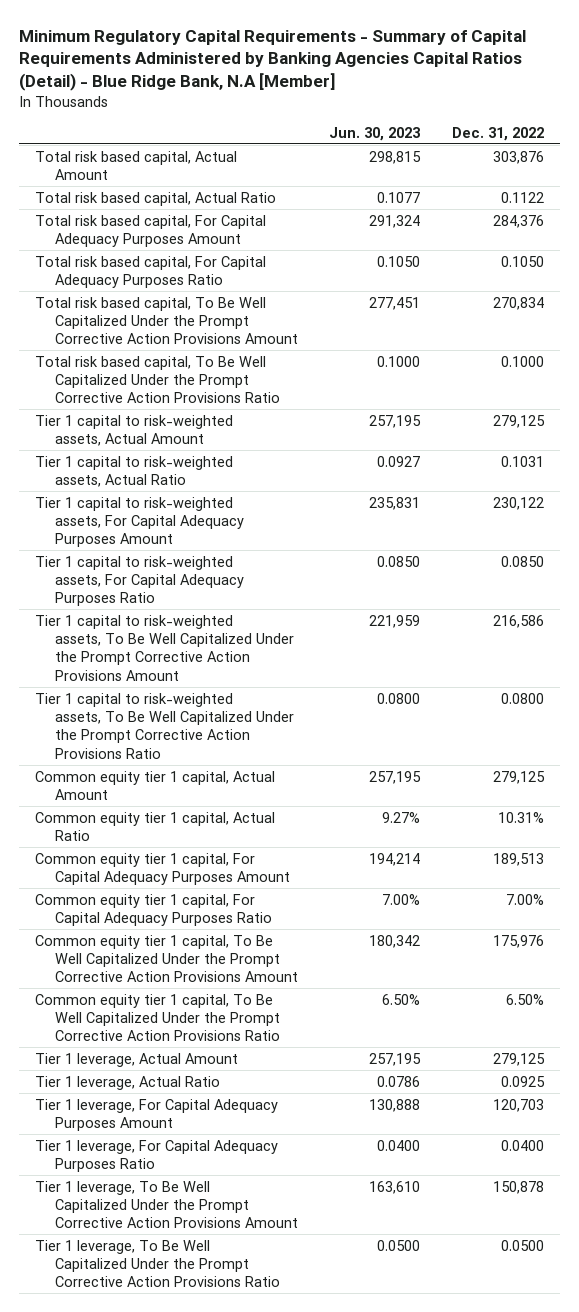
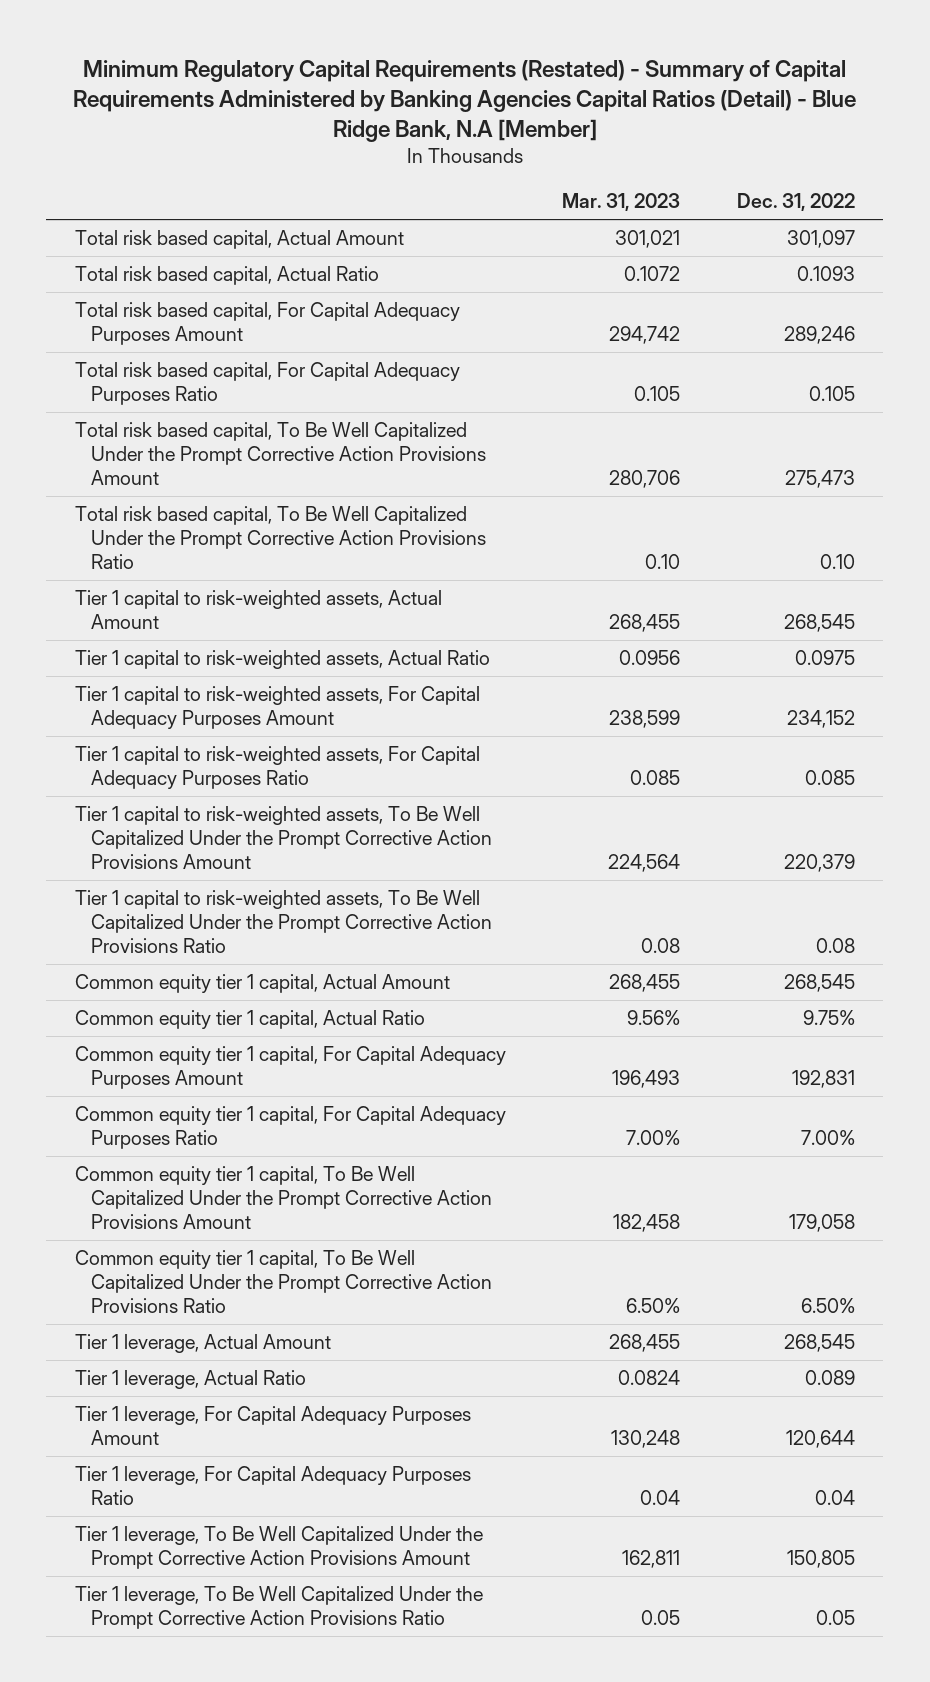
[19,29,527,92] Minimum Regulatory Capital Requirements - Summary of Capital Requirements Administered by Banking Agencies Capital Ratios (Detail) - Blue Ridge Bank, N.A [Member] -> [72,59,856,143] Minimum Regulatory Capital Requirements (Restated) - Summary of Capital Requirements Administered by Banking Agencies Capital Ratios (Detail) - Blue Ridge Bank, N.A [Member]
[329,126,421,141] Jun. 30, 2023 -> none
none -> [562,193,681,212] Mar. 31, 2023
[493,150,545,164] 303,876 -> [786,230,855,249] 301,097
[501,191,545,203] 0.1122 -> [796,266,855,282] 0.1093
[493,214,545,228] 284,376 -> [783,326,855,345] 289,246
[501,255,545,267] 0.1050 -> [808,386,855,402] 0.105
[493,296,545,310] 270,834 -> [784,470,855,489] 275,473
[501,355,545,367] 0.1000 -> [819,554,855,570] 0.10
[493,414,546,428] 279,125 -> [783,614,855,633] 268,545
[501,455,545,467] 0.1031 -> [794,650,855,666] 0.0975
[493,496,545,510] 230,122 -> [786,710,855,729] 234,152
[501,555,545,567] 0.0850 -> [804,770,855,786] 0.085
[493,614,545,628] 216,586 -> [783,854,855,873] 220,379
[501,692,545,704] 0.0800 -> [815,938,855,954] 0.08
[493,770,546,784] 279,125 -> [783,974,855,993] 268,545
[498,811,545,823] 10.31% -> [802,1010,855,1026] 9.75%
[493,852,545,866] 189,513 -> [791,1070,855,1089] 192,831
[493,934,545,948] 175,976 -> [788,1214,855,1233] 179,058
[493,1052,546,1066] 279,125 -> [783,1334,855,1353] 268,545
[501,1075,546,1087] 0.0925 -> [804,1370,855,1386] 0.089
[493,1098,545,1112] 120,703 -> [785,1430,855,1449] 120,644
[501,1139,545,1151] 0.0400 -> [814,1490,855,1506] 0.04
[493,1180,545,1194] 150,878 -> [786,1550,855,1569] 150,805
[501,1239,545,1251] 0.0500 -> [815,1610,855,1626] 0.05

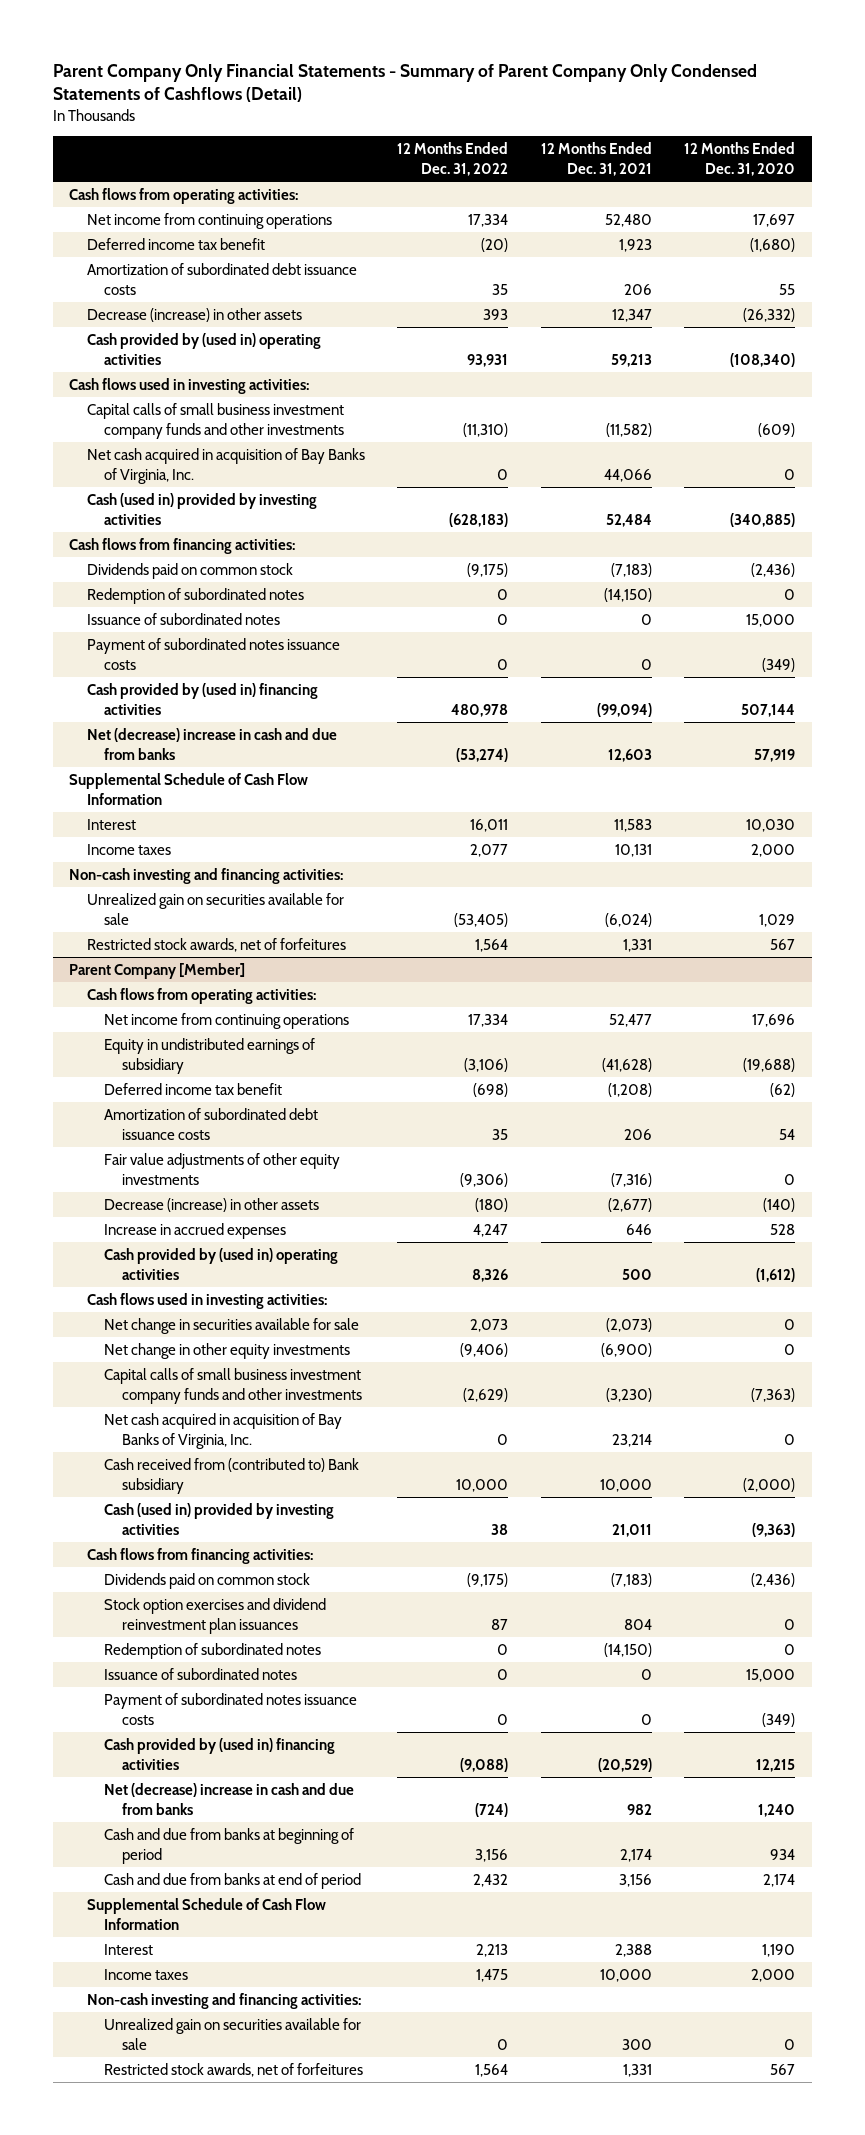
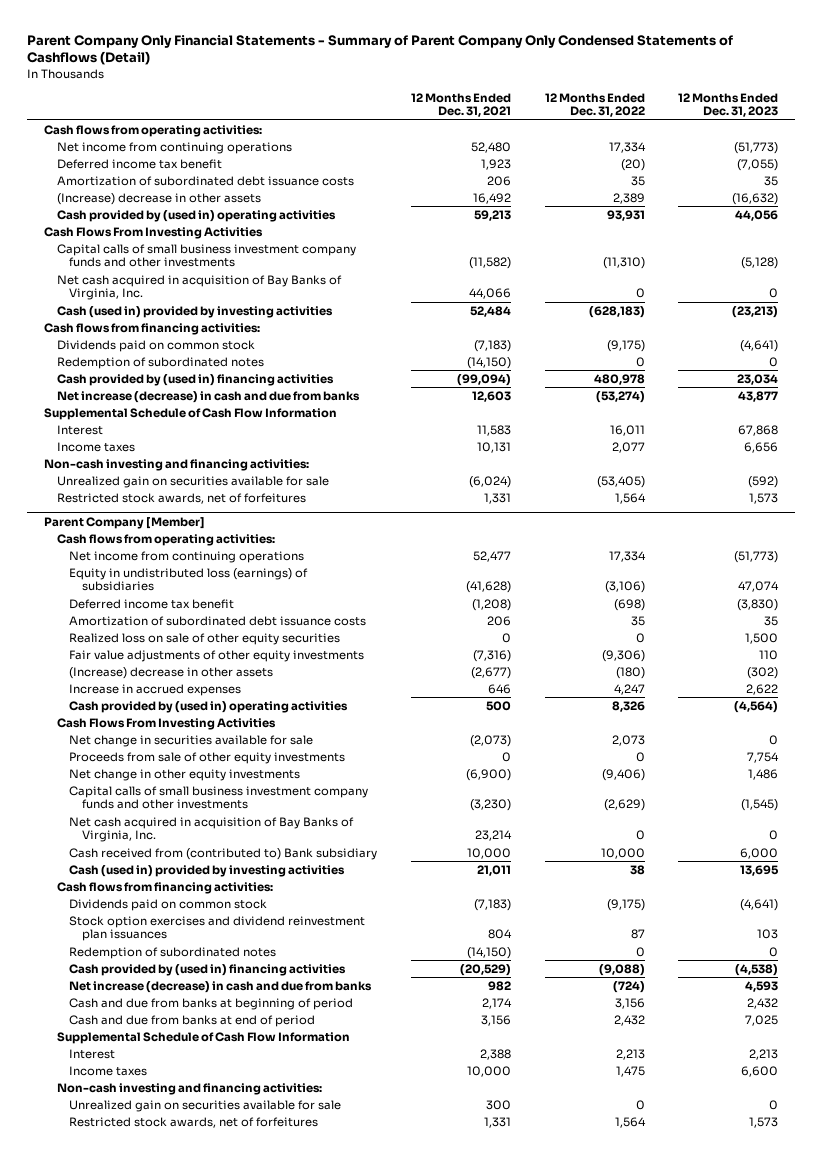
[684,142,796,176] 12 Months Ended Dec. 31, 2020 -> none
none -> [678,92,779,118] 12 Months Ended Dec. 31, 2023
[86,307,302,322] Decrease (increase) in other assets -> [56,192,261,205] (Increase) decrease in other assets
[483,308,509,320] 393 -> [612,192,645,204] 2,389
[611,308,652,322] 12,347 -> [473,192,512,204] 16,492
[69,377,310,394] Cash flows used in investing activities: -> [44,226,264,239] Cash Flows From Investing Activities
[86,612,280,625] Issuance of subordinated notes -> none
[86,637,340,670] Payment of subordinated notes issuance costs -> none
[86,727,337,760] Net (decrease) increase in cash and due from banks -> [56,390,360,403] Net increase (decrease) in cash and due from banks
[104,1037,316,1074] Equity in undistributed earnings of subsidiary -> [69,567,309,592] Equity in undistributed loss (earnings) of subsidiaries
none -> [69,632,341,645] Realized loss on sale of other equity securities
[104,1197,320,1212] Decrease (increase) in other assets -> [69,666,274,679] (Increase) decrease in other assets
[86,1292,327,1309] Cash flows used in investing activities: -> [56,717,276,730] Cash Flows From Investing Activities
none -> [69,751,346,764] Proceeds from sale of other equity investments
[104,1667,298,1680] Issuance of subordinated notes -> none
[104,1692,358,1725] Payment of subordinated notes issuance costs -> none
[104,1782,355,1815] Net (decrease) increase in cash and due from banks -> [69,980,373,993] Net increase (decrease) in cash and due from banks

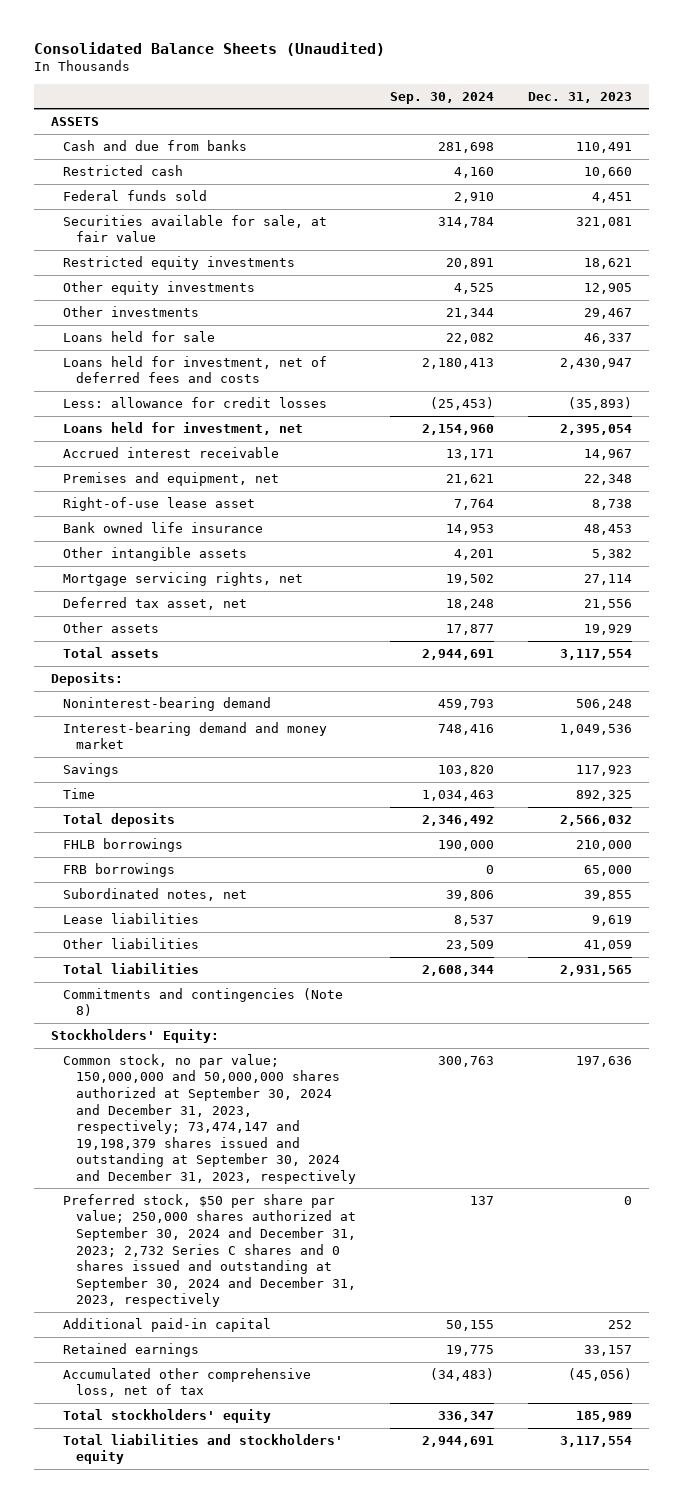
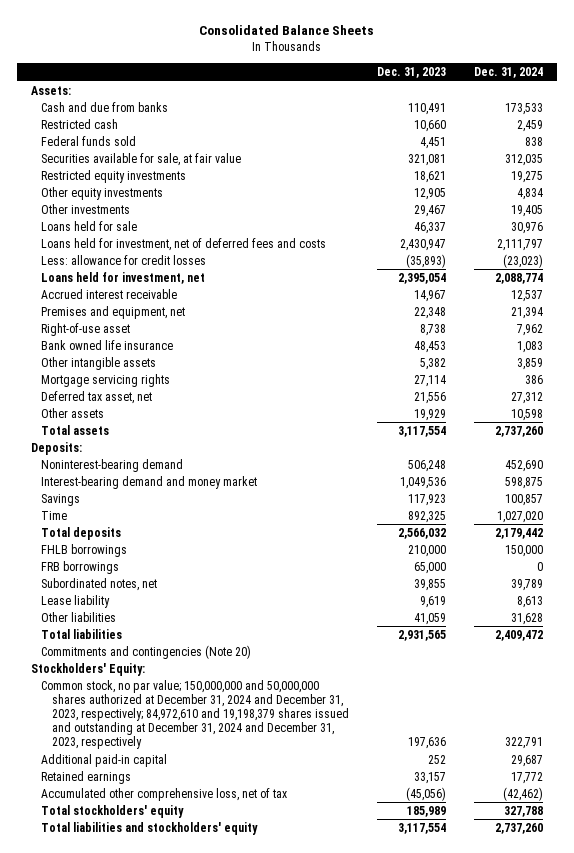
[34,41,386,56] Consolidated Balance Sheets (Unaudited) -> [199,25,375,36] Consolidated Balance Sheets
[389,91,494,104] Sep. 30, 2024 -> none
none -> [474,67,544,79] Dec. 31, 2024
[51,116,100,126] ASSETS -> [30,85,71,95] Assets:
[63,496,256,511] Right-of-use lease asset -> [41,322,131,336] Right-of-use asset
[63,571,304,586] Mortgage servicing rights, net -> [41,373,171,387] Mortgage servicing rights
[63,912,200,924] Lease liabilities -> [41,594,111,608] Lease liability
[63,987,344,1017] Commitments and contingencies (Note 8) -> [41,644,252,659] Commitments and contingencies (Note 20)
[63,1193,356,1308] Preferred stock, $50 per share par value; 250,000 shares authorized at September 30, 2024 and December 31, 2023; 2,732 Series C shares and 0 shares issued and outstanding at September 30, 2024 and December 31, 2023, respectively -> none
[63,1053,356,1184] Common stock, no par value; 150,000,000 and 50,000,000 shares authorized at September 30, 2024 and December 31, 2023, respectively; 73,474,147 and 19,198,379 shares issued and outstanding at September 30, 2024 and December 31, 2023, respectively -> [41,679,349,750] Common stock, no par value; 150,000,000 and 50,000,000 shares authorized at December 31, 2024 and December 31, 2023, respectively; 84,972,610 and 19,198,379 shares issued and outstanding at December 31, 2024 and December 31, 2023, respectively

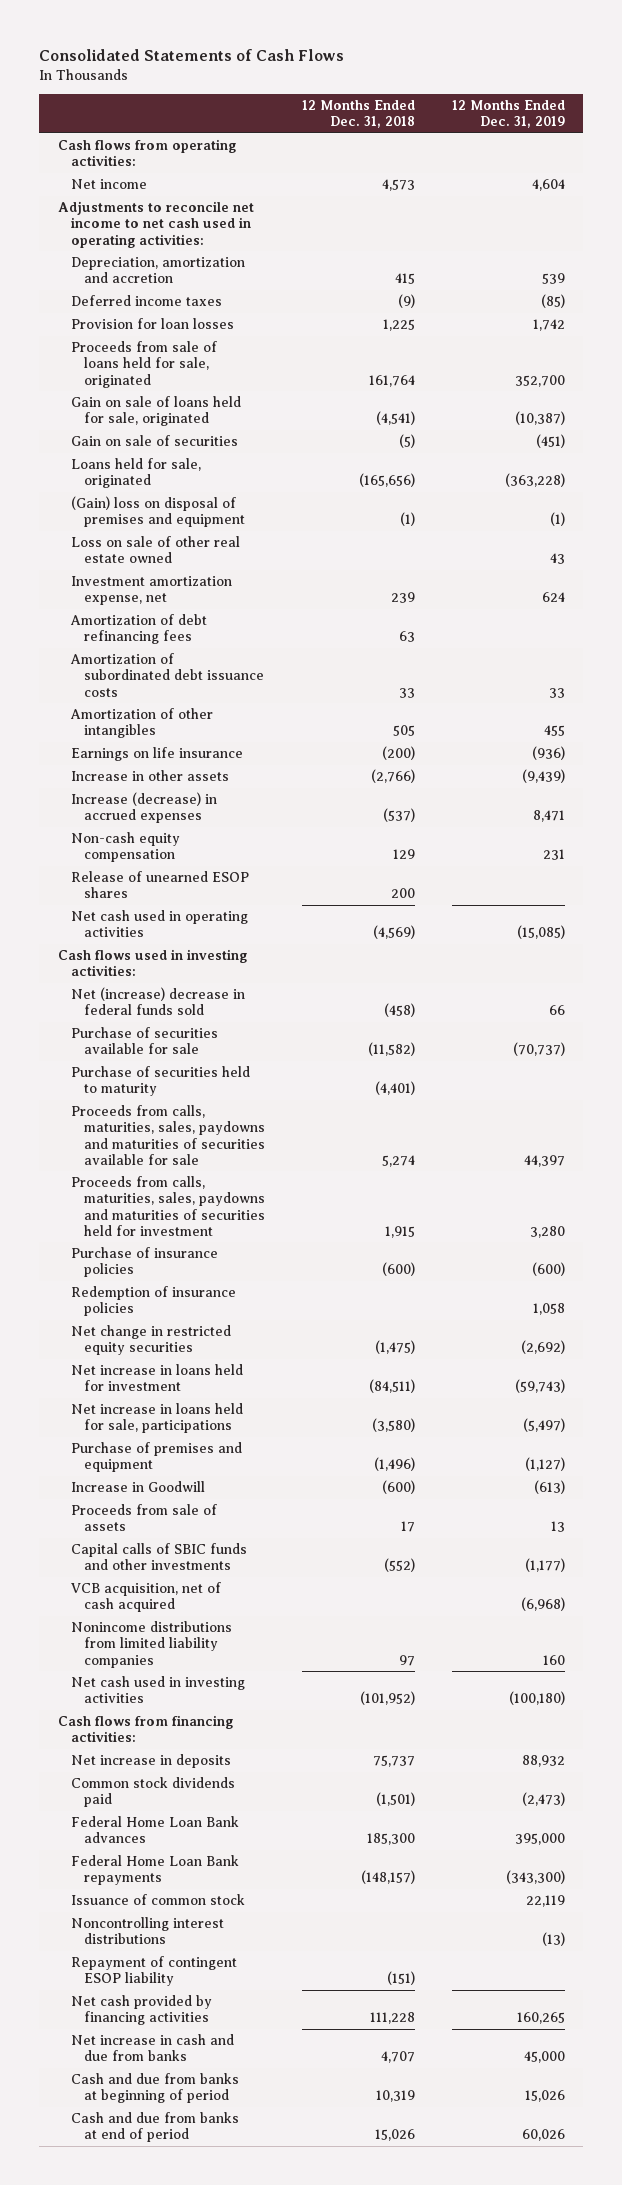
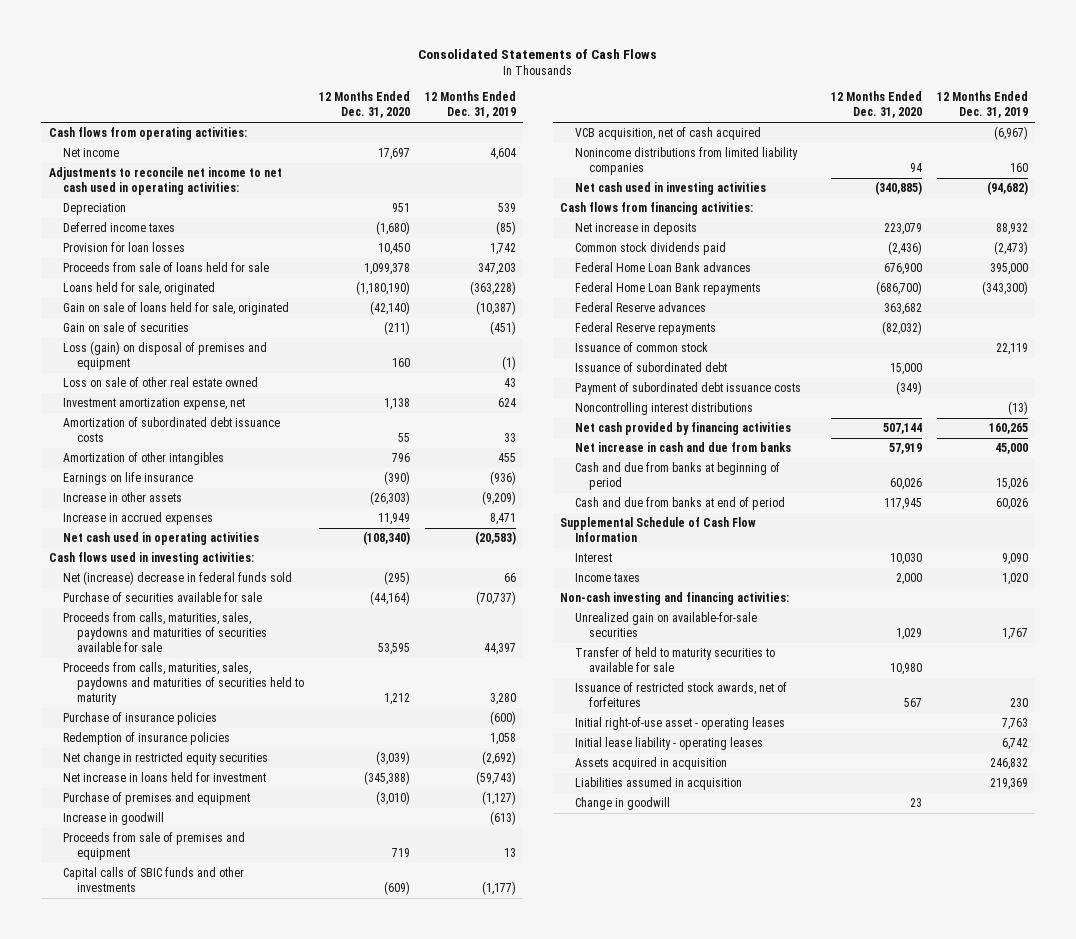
[301,99,415,128] 12 Months Ended Dec. 31, 2018 -> none
none -> [319,91,411,119] 12 Months Ended Dec. 31, 2020
[70,257,245,284] Depreciation, amortization and accretion -> [62,203,126,216] Depreciation
[70,341,217,388] Proceeds from sale of loans held for sale, originated -> [62,262,269,273] Proceeds from sale of loans held for sale
[514,374,565,387] 352,700 -> [477,263,516,276] 347,203
[70,458,201,489] Loans held for sale, originated -> [62,282,215,296] Loans held for sale, originated
[70,496,246,528] (Gain) loss on disposal of premises and equipment -> [62,341,267,371] Loss (gain) on disposal of premises and equipment
[69,614,207,645] Amortization of debt refinancing fees -> none
[70,832,180,863] Non-cash equity compensation -> none
[70,871,249,899] Release of unearned ESOP shares -> none
[521,769,565,784] (9,439) -> [481,491,516,506] (9,209)
[70,792,217,824] Increase (decrease) in accrued expenses -> [62,512,213,526] Increase in accrued expenses
[516,925,565,940] (15,085) -> [474,531,516,546] (20,583)
[70,1066,250,1097] Purchase of securities held to maturity -> none
[70,1176,266,1236] Proceeds from calls, maturities, sales, paydowns and maturities of securities held for investment -> [62,662,305,706] Proceeds from calls, maturities, sales, paydowns and maturities of securities held to maturity
[70,1403,243,1434] Net increase in loans held for sale, participations -> none
[70,1481,205,1493] Increase in Goodwill -> [62,812,164,826] Increase in goodwill
[70,1504,217,1532] Proceeds from sale of assets -> [62,832,245,861] Proceeds from sale of premises and equipment
[520,1597,565,1612] (6,968) -> [993,126,1028,141] (6,967)
[508,1691,565,1706] (100,180) -> [986,181,1028,196] (94,682)
none -> [574,302,706,313] Federal Reserve advances
none -> [574,322,716,336] Federal Reserve repayments
none -> [574,362,727,373] Issuance of subordinated debt
none -> [574,382,801,396] Payment of subordinated debt issuance costs
[70,1956,237,1987] Repayment of contingent ESOP liability -> none
none -> [560,517,757,543] Supplemental Schedule of Cash Flow Information
none -> [574,553,612,563] Interest
none -> [574,573,640,583] Income taxes
none -> [560,592,790,606] Non-cash investing and financing activities:
none -> [574,612,757,638] Unrealized gain on available-for-sale securities
none -> [574,647,775,673] Transfer of held to maturity securities to available for sale
none -> [574,682,787,708] Issuance of restricted stock awards, net of forfeitures
none -> [574,717,785,731] Initial right-of-use asset - operating leases
none -> [574,737,763,751] Initial lease liability - operating leases
none -> [574,757,727,771] Assets acquired in acquisition
none -> [574,777,742,791] Liabilities assumed in acquisition
none -> [574,797,670,811] Change in goodwill

